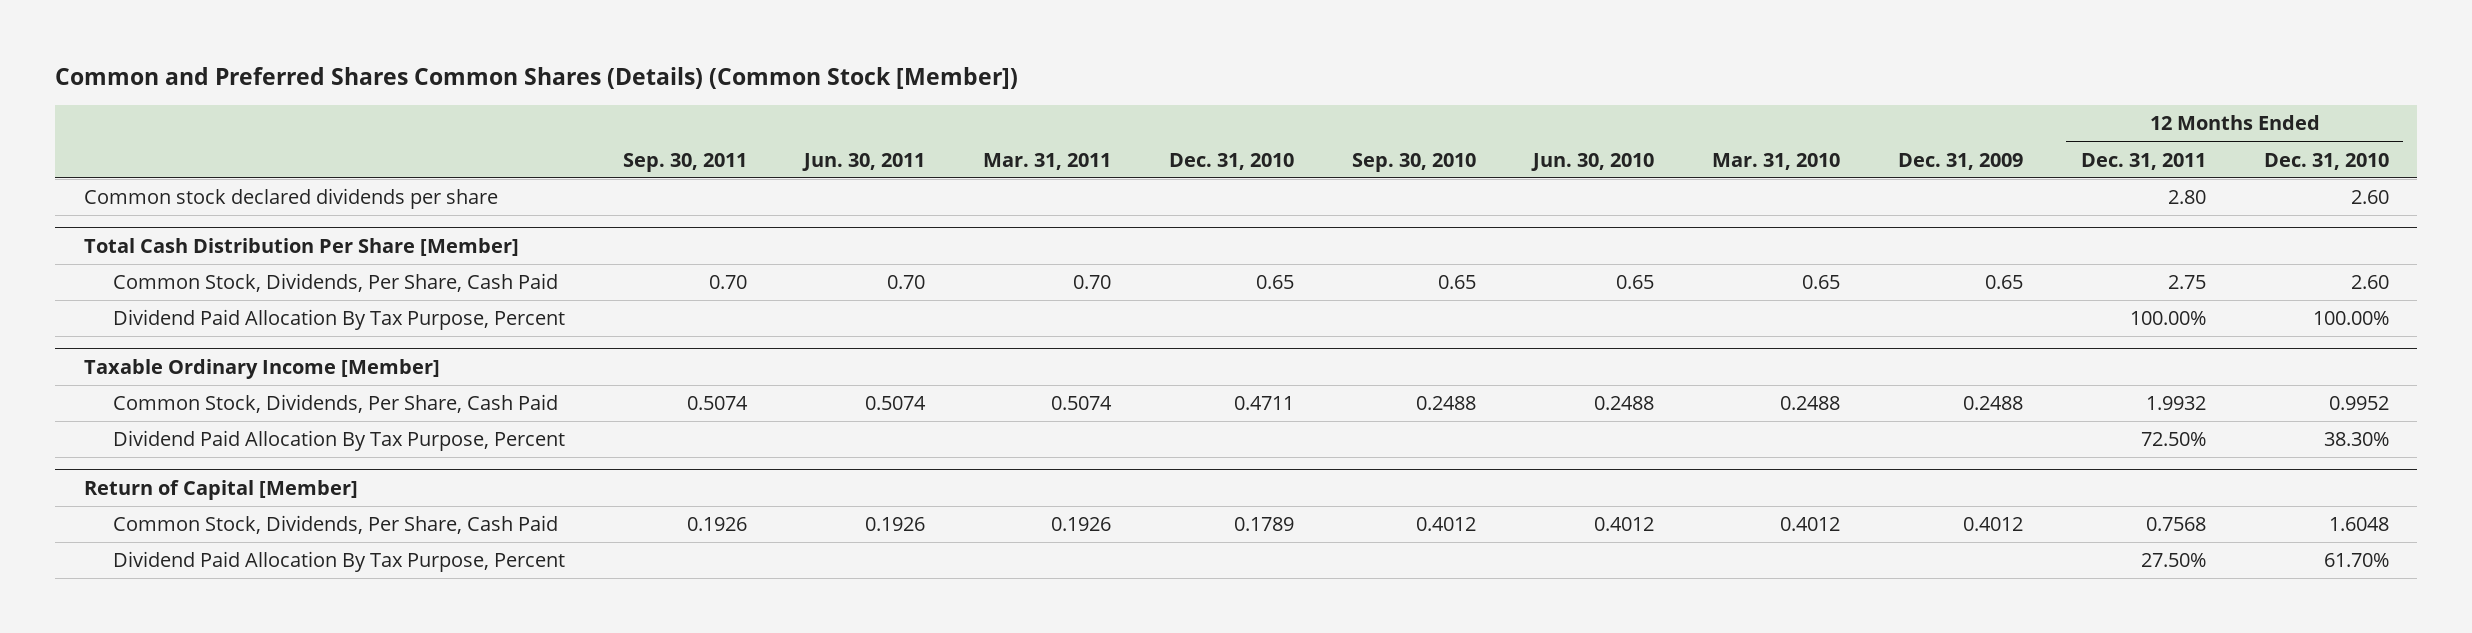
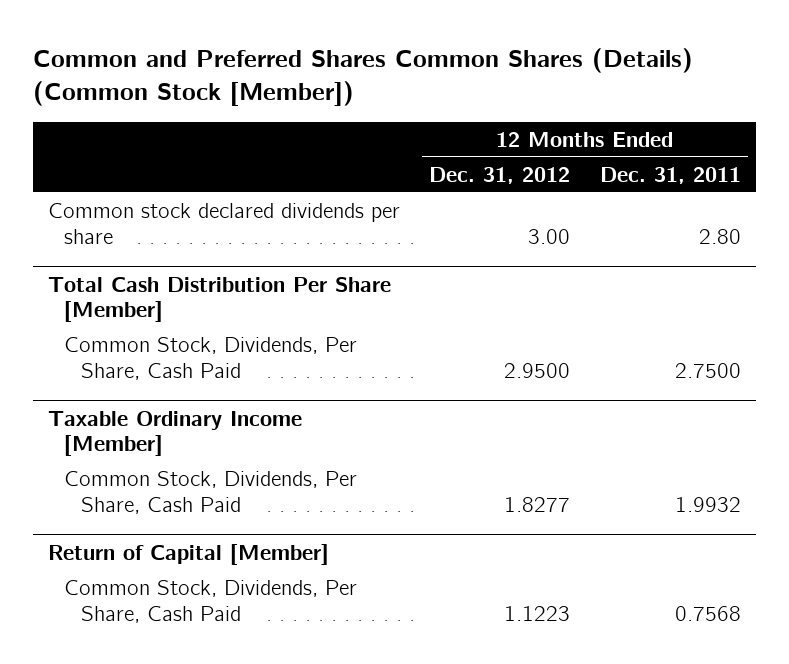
[622,152,747,172] Sep. 30, 2011 -> none
[802,152,926,171] Jun. 30, 2011 -> none
[983,152,1112,170] Mar. 31, 2011 -> none
[1168,152,1294,170] Dec. 31, 2010 -> none
[1351,152,1476,172] Sep. 30, 2010 -> none
[1531,152,1655,171] Jun. 30, 2010 -> none
[1712,152,1841,170] Mar. 31, 2010 -> none
[1898,152,2024,170] Dec. 31, 2009 -> none
[2263,152,2389,170] Dec. 31, 2010 -> none
none -> [429,166,571,184] Dec. 31, 2012
[112,309,565,331] Dividend Paid Allocation By Tax Purpose, Percent -> none
[2167,275,2206,290] 2.75 -> [674,362,741,378] 2.7500
[112,430,565,452] Dividend Paid Allocation By Tax Purpose, Percent -> none
[112,551,565,573] Dividend Paid Allocation By Tax Purpose, Percent -> none

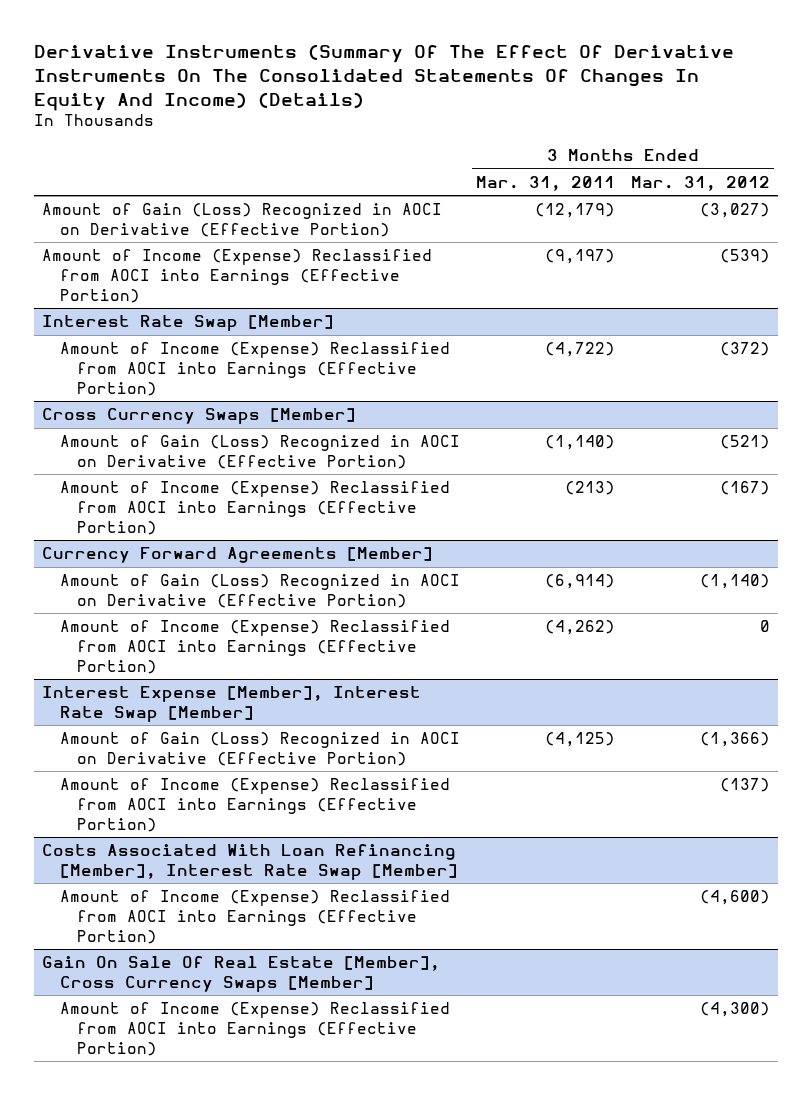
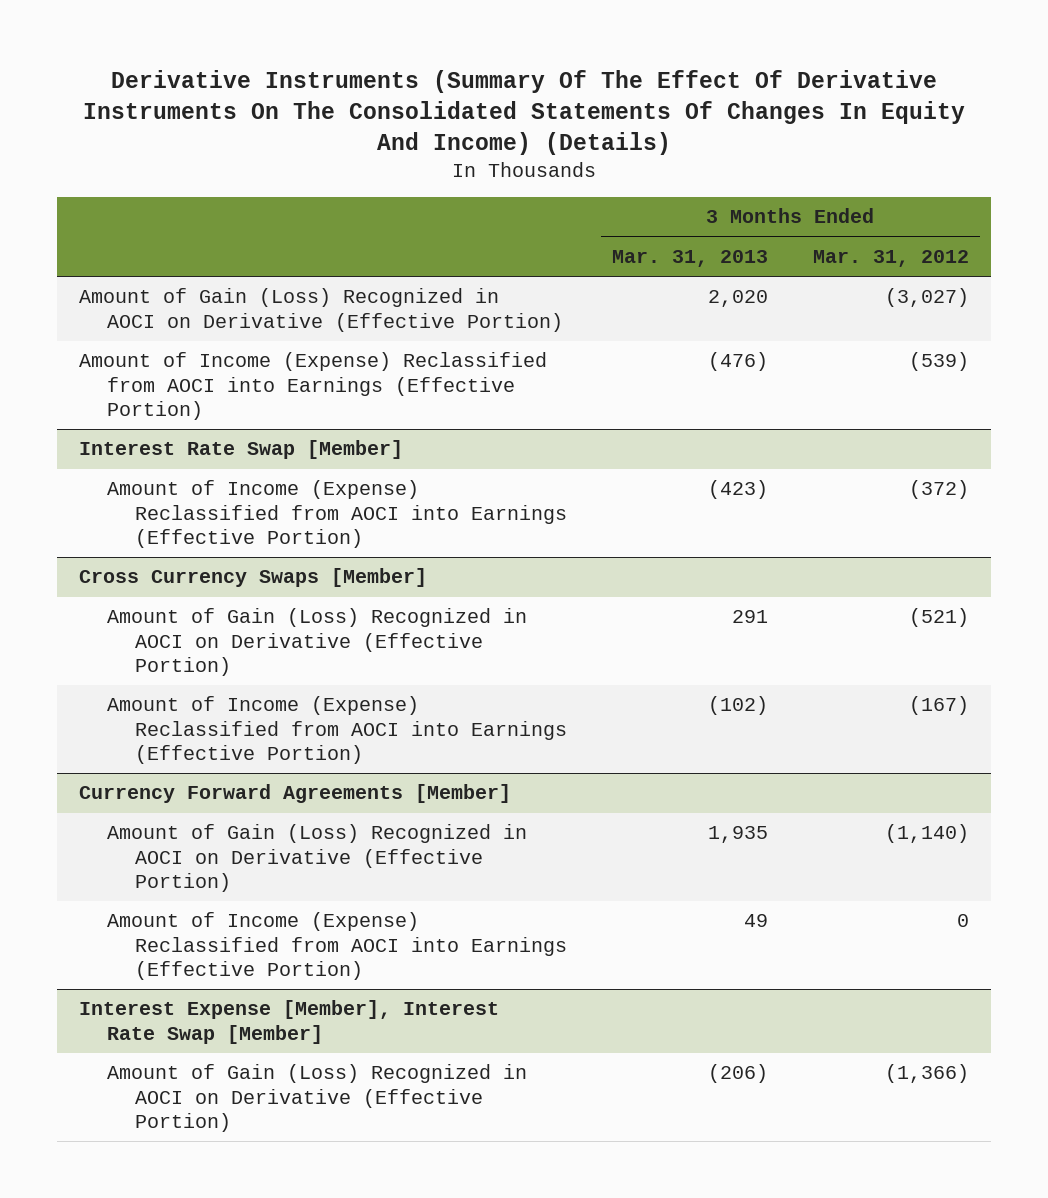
[475,175,615,191] Mar. 31, 2011 -> none
none -> [612,249,769,267] Mar. 31, 2013
[59,778,450,832] Amount of Income (Expense) Reclassified from AOCI into Earnings (Effective Portion) -> none
[42,844,458,880] Costs Associated With Loan Refinancing [Member], Interest Rate Swap [Member] -> none
[59,890,450,944] Amount of Income (Expense) Reclassified from AOCI into Earnings (Effective Portion) -> none
[42,956,441,992] Gain On Sale Of Real Estate [Member], Cross Currency Swaps [Member] -> none
[59,1002,450,1056] Amount of Income (Expense) Reclassified from AOCI into Earnings (Effective Portion) -> none

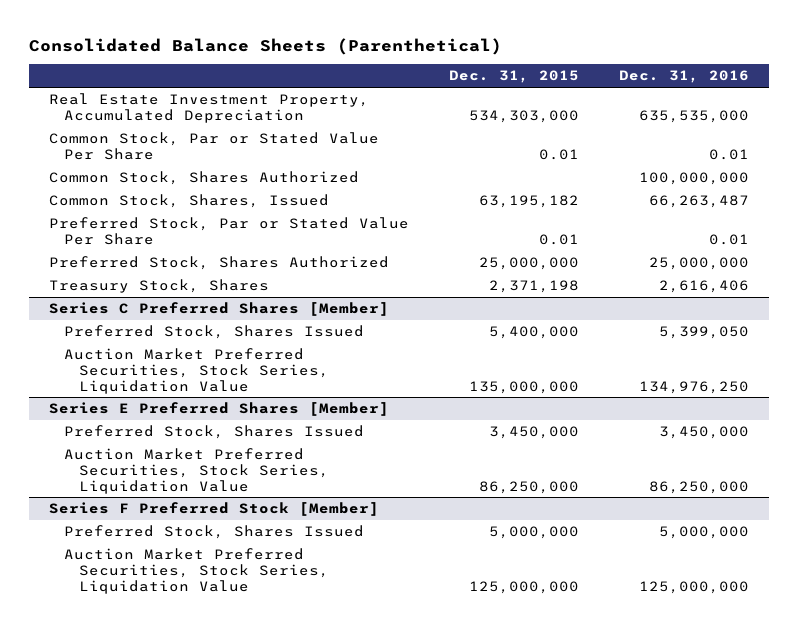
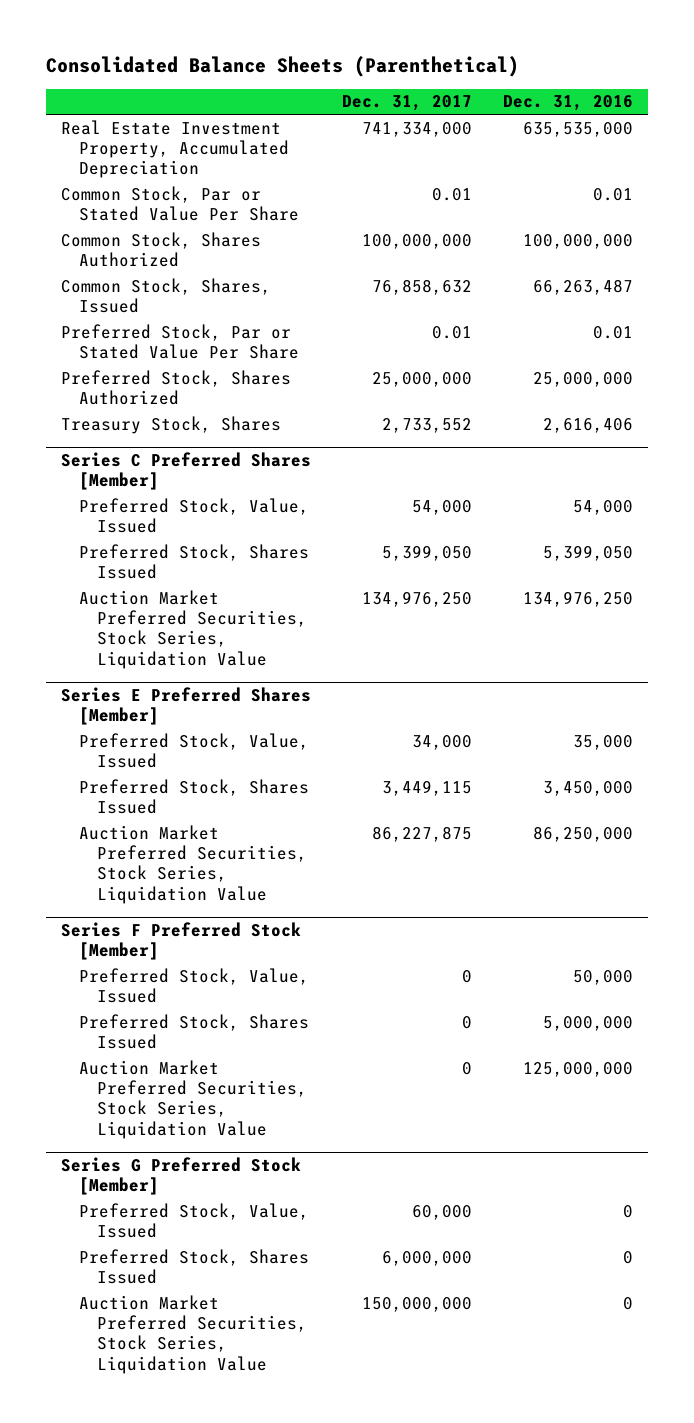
[449,70,580,84] Dec. 31, 2015 -> none
none -> [341,95,472,112] Dec. 31, 2017
none -> [78,497,309,534] Preferred Stock, Value, Issued
none -> [78,732,309,769] Preferred Stock, Value, Issued
none -> [78,967,309,1004] Preferred Stock, Value, Issued
none -> [61,1156,302,1196] Series G Preferred Stock [Member]
none -> [78,1202,309,1239] Preferred Stock, Value, Issued
none -> [78,1248,309,1285] Preferred Stock, Shares Issued
none -> [78,1294,307,1374] Auction Market Preferred Securities, Stock Series, Liquidation Value

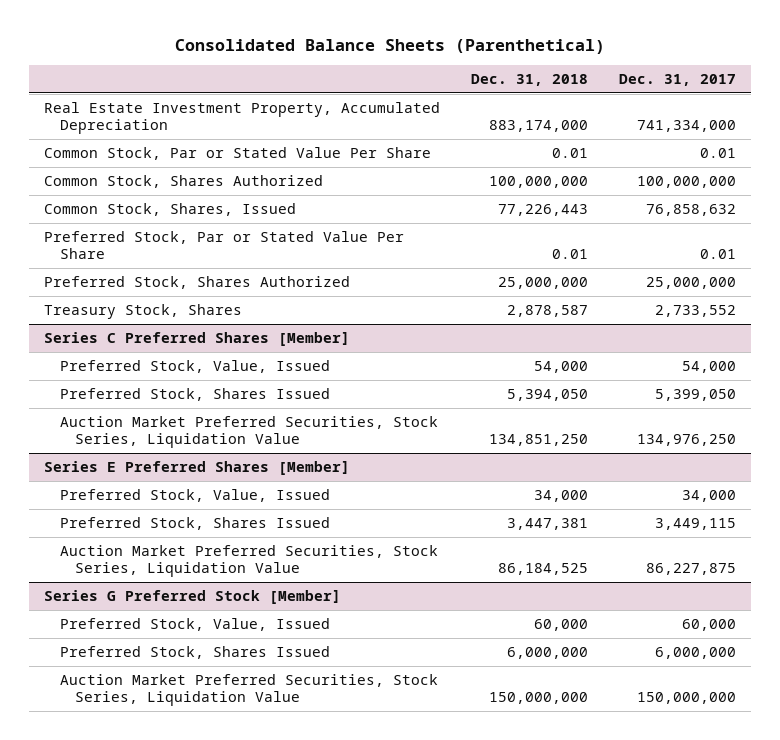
[502,95,633,112] Dec. 31, 2016 -> none
none -> [470,74,588,87] Dec. 31, 2018
[61,921,302,961] Series F Preferred Stock [Member] -> none
[78,967,309,1004] Preferred Stock, Value, Issued -> none
[78,1013,309,1050] Preferred Stock, Shares Issued -> none
[78,1059,307,1139] Auction Market Preferred Securities, Stock Series, Liquidation Value -> none

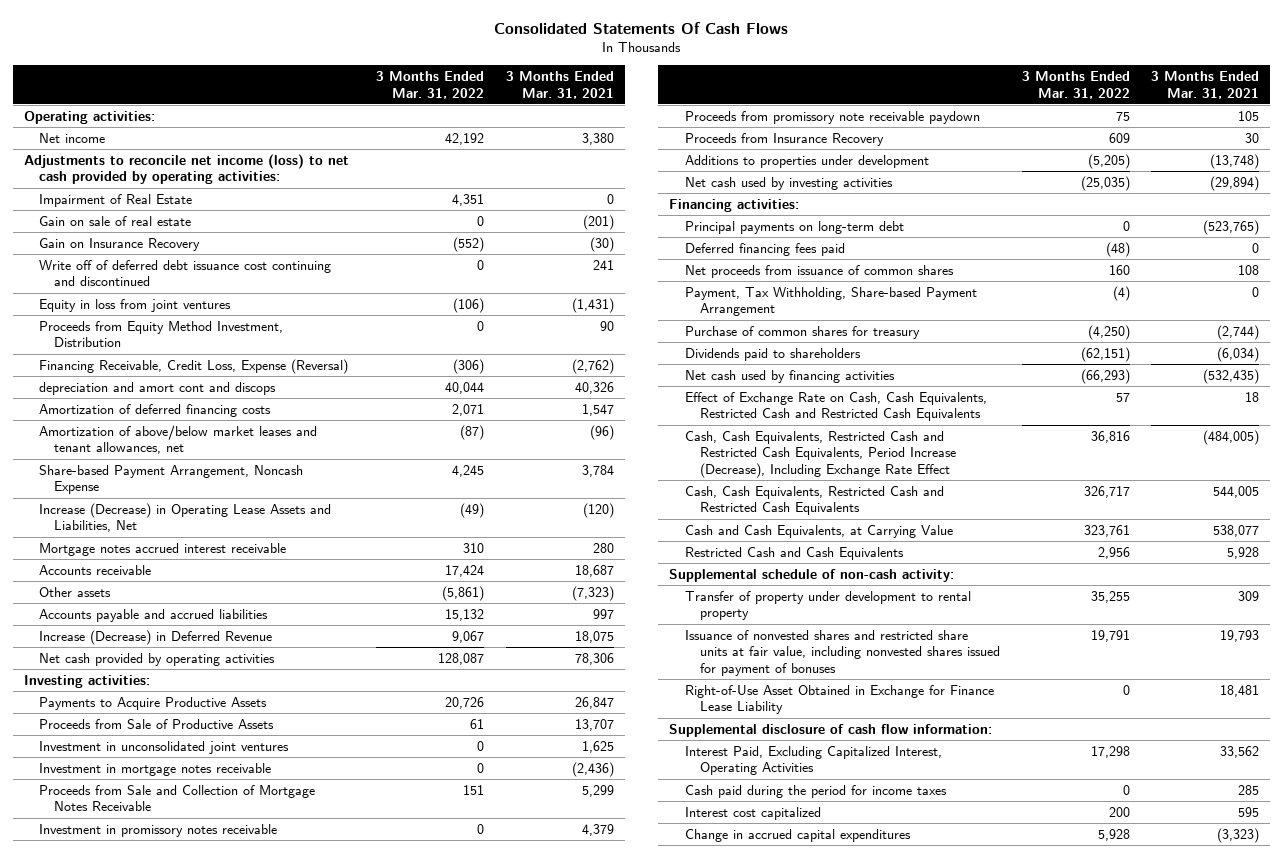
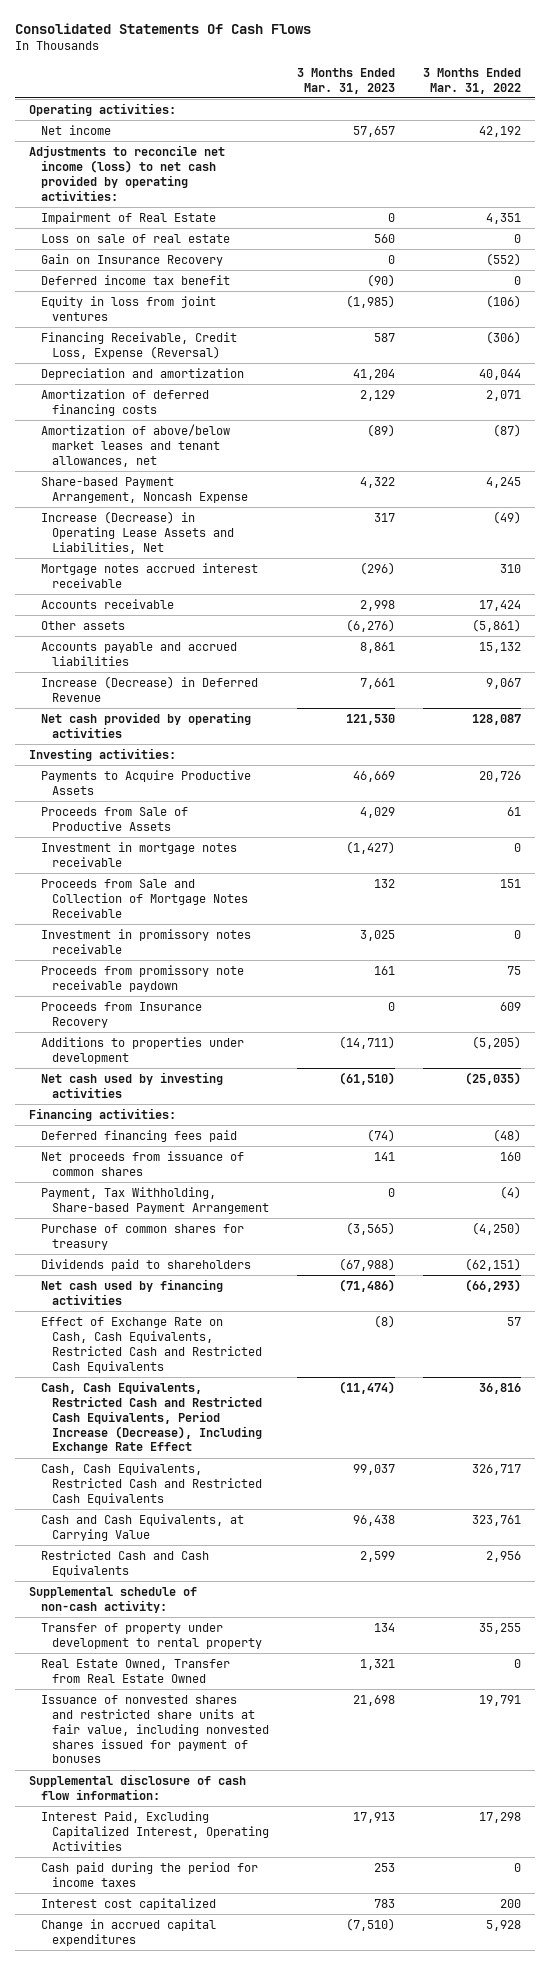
[505,70,614,99] 3 Months Ended Mar. 31, 2021 -> none
none -> [297,67,396,94] 3 Months Ended Mar. 31, 2023
[38,215,191,226] Gain on sale of real estate -> [40,234,230,244] Loss on sale of real estate
[38,259,331,287] Write off of deferred debt issuance cost continuing and discontinued -> none
none -> [40,275,230,286] Deferred income tax benefit
[38,320,283,348] Proceeds from Equity Method Investment, Distribution -> none
[38,381,276,395] depreciation and amort cont and discops -> [40,368,244,381] Depreciation and amortization
[38,740,289,754] Investment in unconsolidated joint ventures -> none
[684,220,904,234] Principal payments on long-term debt -> none
none -> [40,1659,230,1683] Real Estate Owned, Transfer from Real Estate Owned
[684,684,994,715] Right-of-Use Asset Obtained in Exchange for Finance Lease Liability -> none

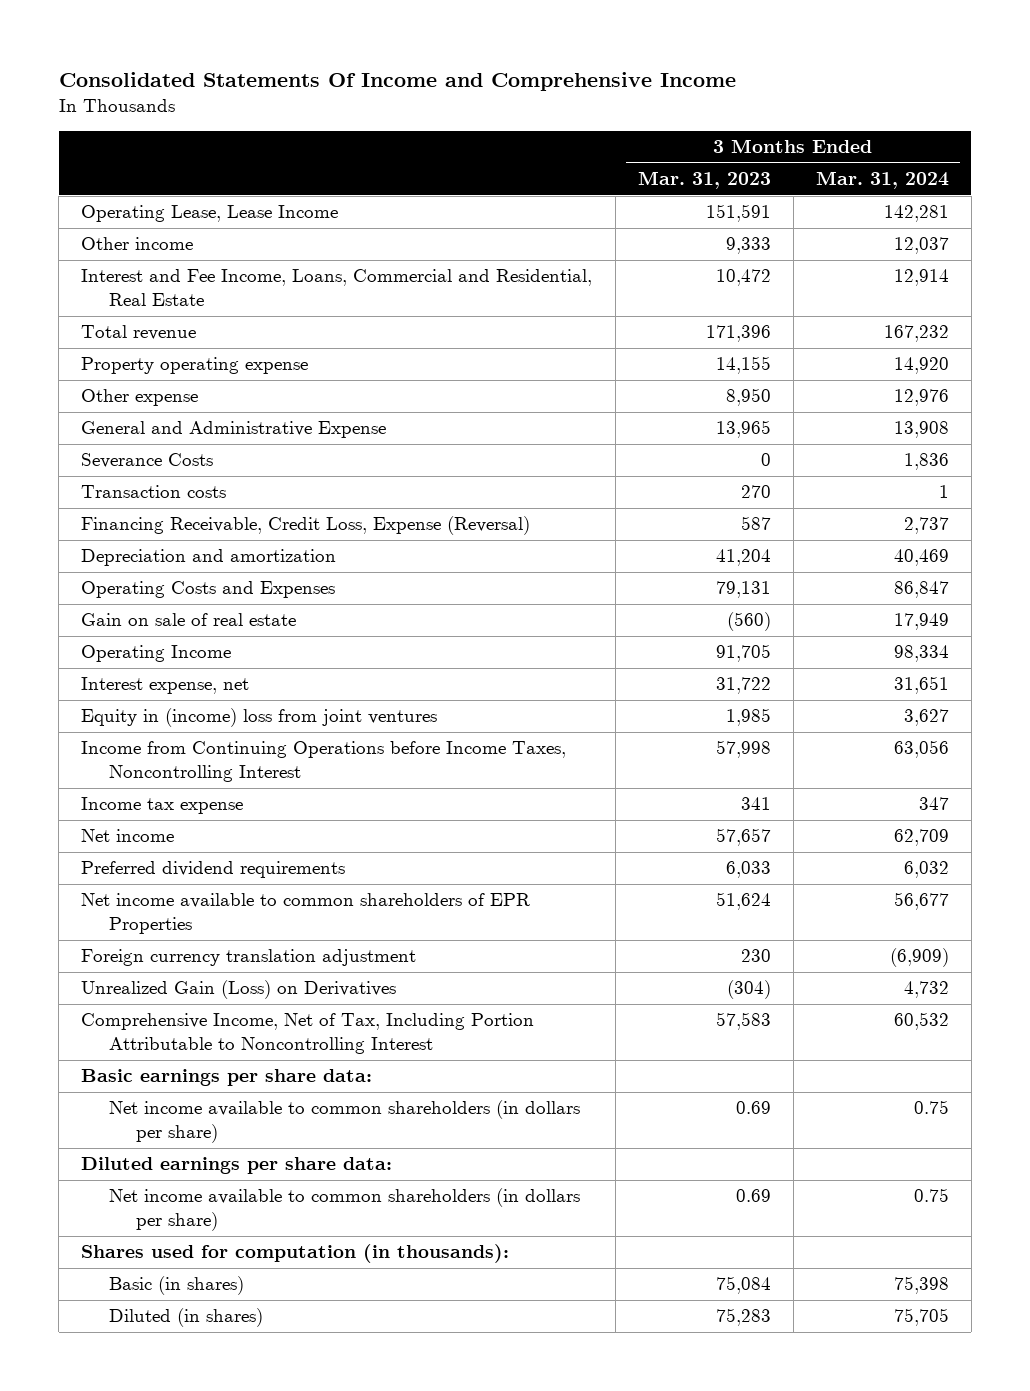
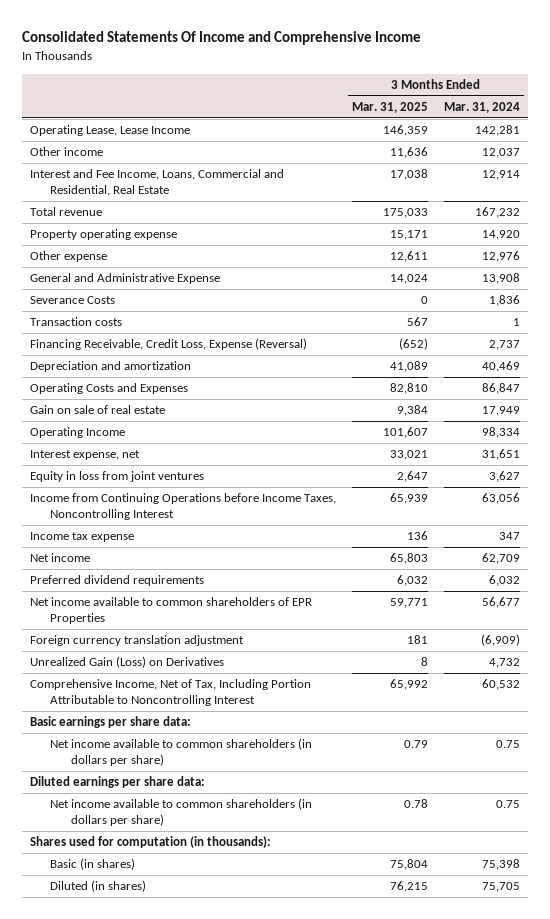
[637,171,771,190] Mar. 31, 2023 -> none
none -> [351,102,428,114] Mar. 31, 2025
[81,708,438,728] Equity in (income) loss from joint ventures -> [29,471,204,483] Equity in loss from joint ventures

